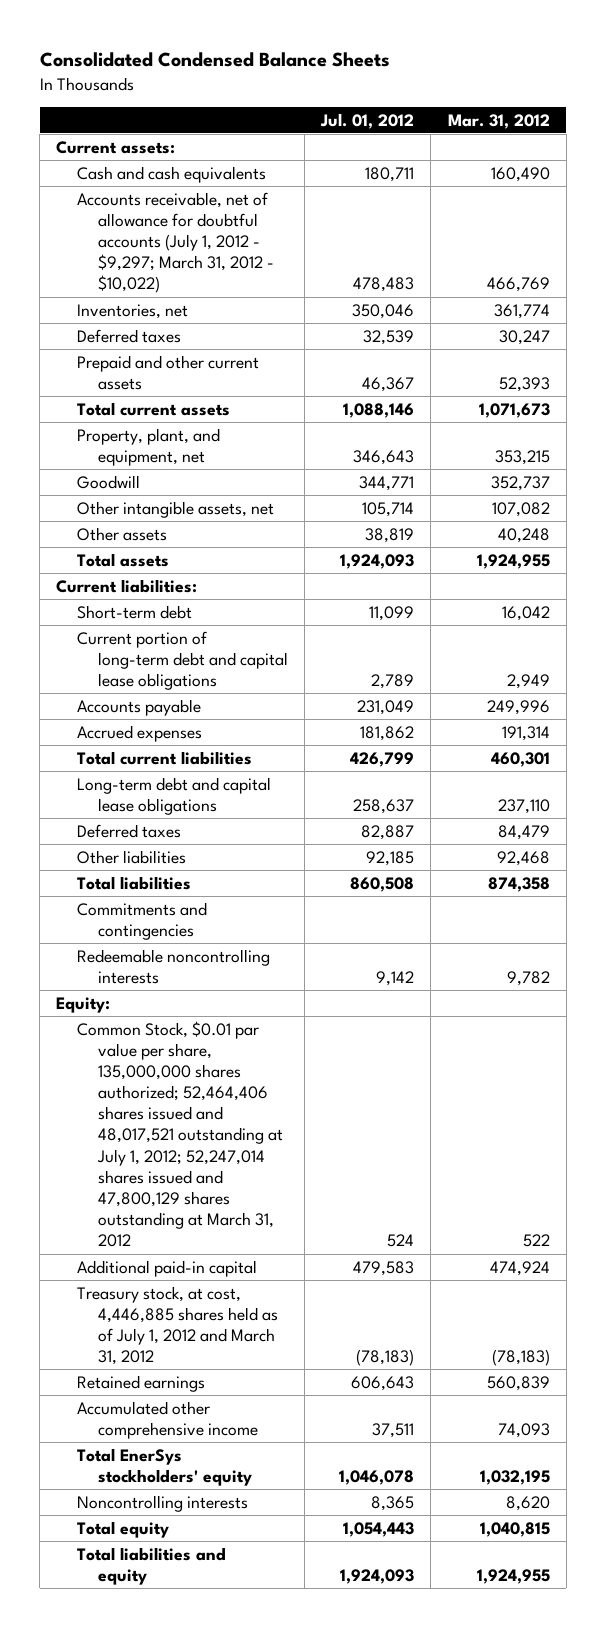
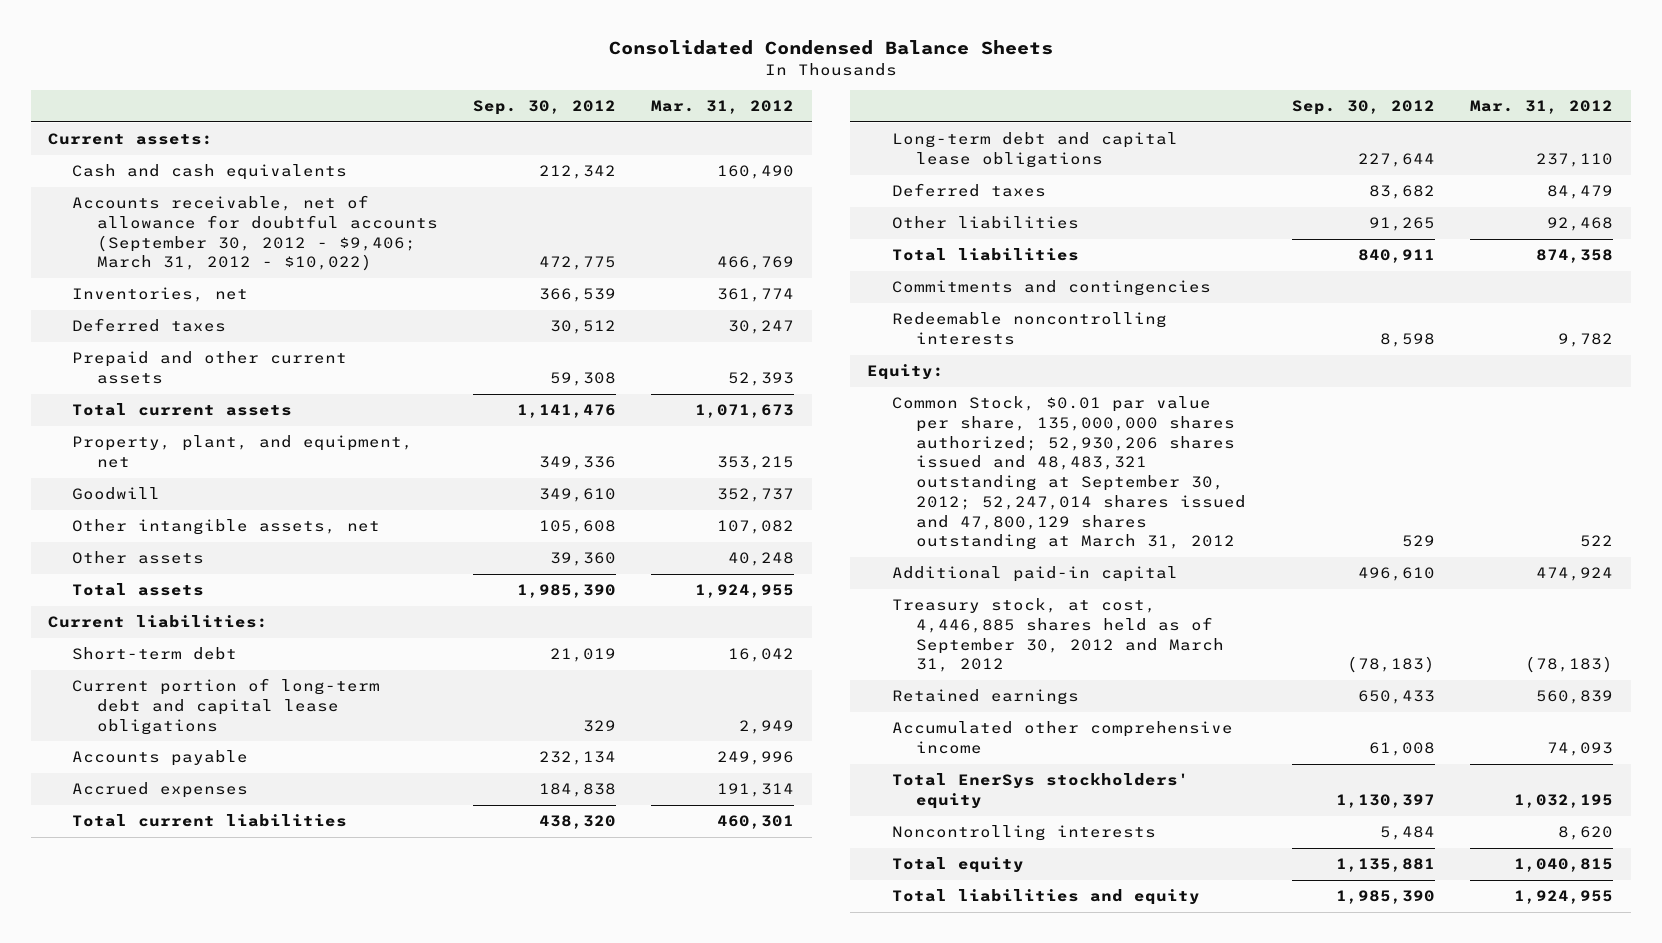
[320,112,415,129] Jul. 01, 2012 -> none
none -> [472,100,616,116] Sep. 30, 2012
[77,191,274,294] Accounts receivable, net of allowance for doubtful accounts (July 1, 2012 - $9,297; March 31, 2012 - $10,022) -> [72,195,438,272] Accounts receivable, net of allowance for doubtful accounts (September 30, 2012 - $9,406; March 31, 2012 - $10,022)
[77,1020,283,1248] Common Stock, $0.01 par value per share, 135,000,000 shares authorized; 52,464,406 shares issued and 48,017,521 outstanding at July 1, 2012; 52,247,014 shares issued and 47,800,129 shares outstanding at March 31, 2012 -> [891,396,1246,551] Common Stock, $0.01 par value per share, 135,000,000 shares authorized; 52,930,206 shares issued and 48,483,321 outstanding at September 30, 2012; 52,247,014 shares issued and 47,800,129 shares outstanding at March 31, 2012
[77,1285,278,1366] Treasury stock, at cost, 4,446,885 shares held as of July 1, 2012 and March 31, 2012 -> [891,598,1224,673] Treasury stock, at cost, 4,446,885 shares held as of September 30, 2012 and March 31, 2012

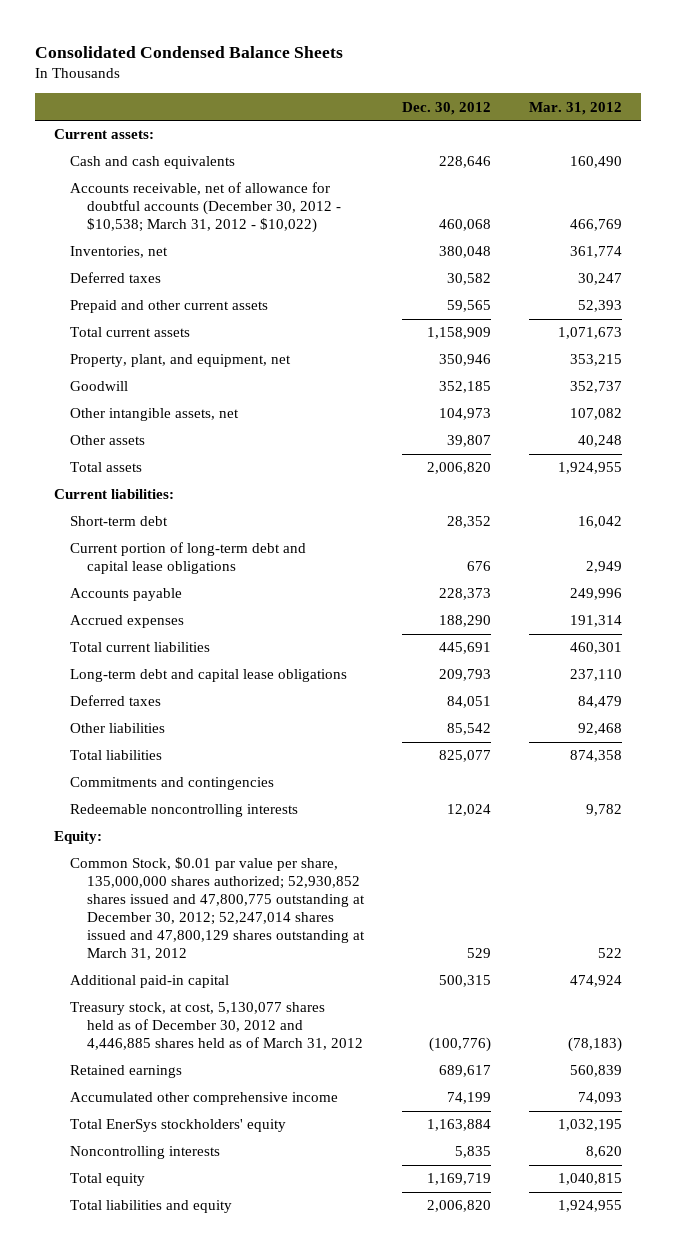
[472,100,616,116] Sep. 30, 2012 -> none
none -> [402,101,492,115] Dec. 30, 2012
[72,195,438,272] Accounts receivable, net of allowance for doubtful accounts (September 30, 2012 - $9,406; March 31, 2012 - $10,022) -> [70,182,342,234] Accounts receivable, net of allowance for doubtful accounts (December 30, 2012 - $10,538; March 31, 2012 - $10,022)
[891,396,1246,551] Common Stock, $0.01 par value per share, 135,000,000 shares authorized; 52,930,206 shares issued and 48,483,321 outstanding at September 30, 2012; 52,247,014 shares issued and 47,800,129 shares outstanding at March 31, 2012 -> [70,857,366,961] Common Stock, $0.01 par value per share, 135,000,000 shares authorized; 52,930,852 shares issued and 47,800,775 outstanding at December 30, 2012; 52,247,014 shares issued and 47,800,129 shares outstanding at March 31, 2012
[891,598,1224,673] Treasury stock, at cost, 4,446,885 shares held as of September 30, 2012 and March 31, 2012 -> [70,1002,364,1051] Treasury stock, at cost, 5,130,077 shares held as of December 30, 2012 and 4,446,885 shares held as of March 31, 2012

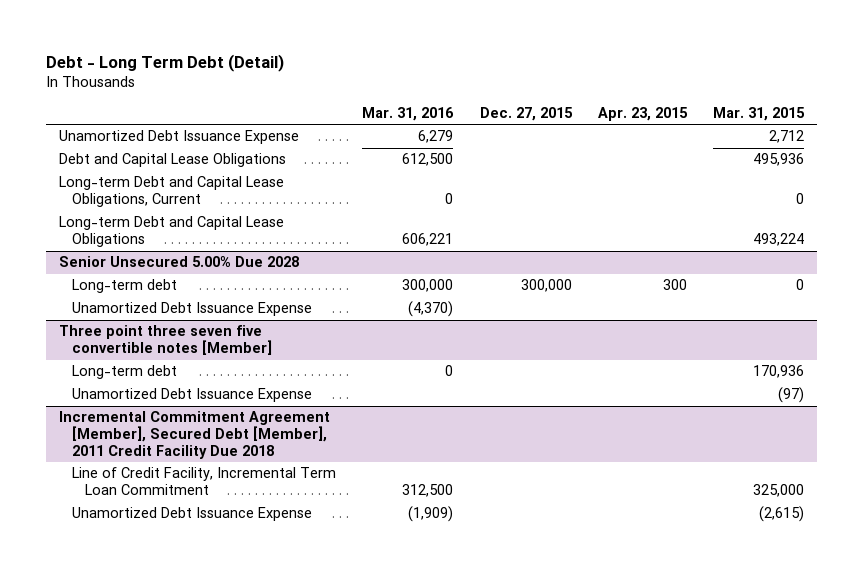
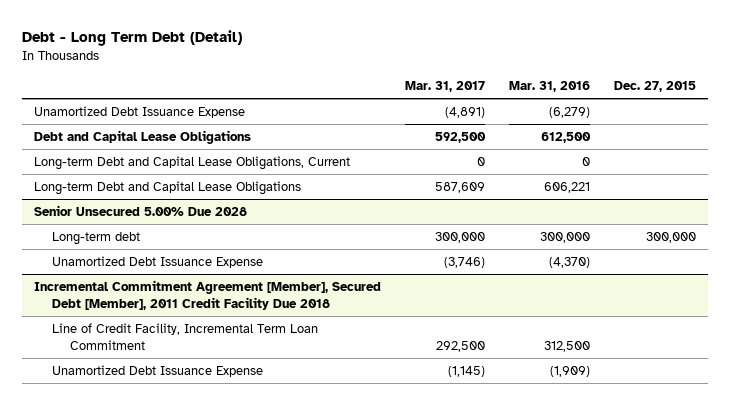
[597,106,688,121] Apr. 23, 2015 -> none
[713,106,806,121] Mar. 31, 2015 -> none
none -> [404,80,485,92] Mar. 31, 2017
[418,130,454,144] 6,279 -> [548,107,590,119] (6,279)
[58,325,272,356] Three point three seven five convertible notes [Member] -> none
[71,365,177,380] Long-term debt -> none
[71,388,312,403] Unamortized Debt Issuance Expense -> none

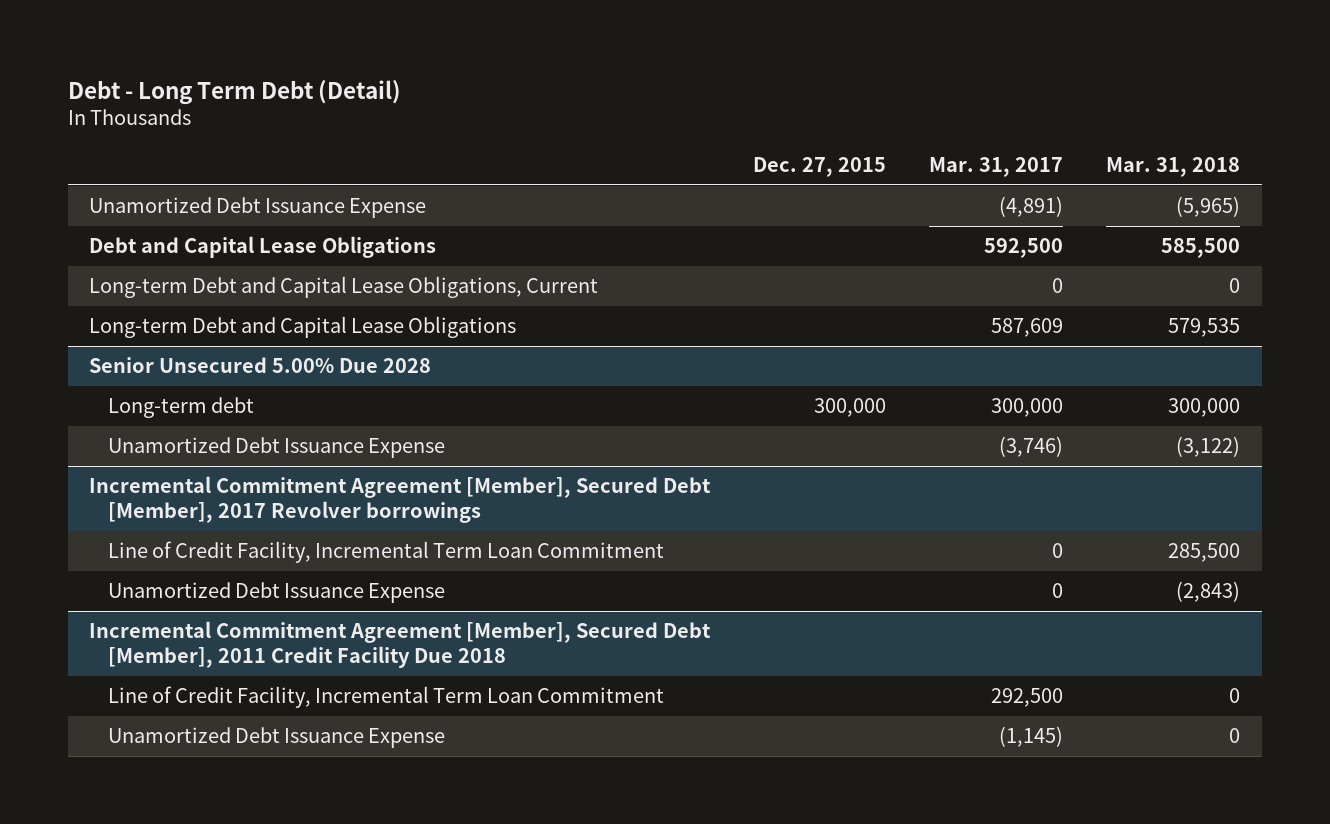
[508,80,590,92] Mar. 31, 2016 -> none
none -> [1106,157,1241,178] Mar. 31, 2018
none -> [89,476,712,524] Incremental Commitment Agreement [Member], Secured Debt [Member], 2017 Revolver borrowings
none -> [108,541,665,564] Line of Credit Facility, Incremental Term Loan Commitment
none -> [108,582,446,604] Unamortized Debt Issuance Expense

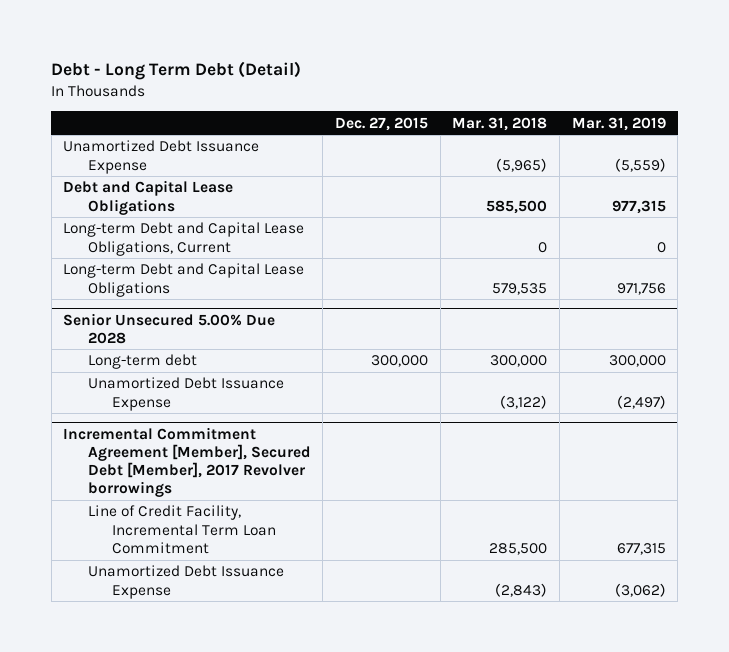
[929,157,1064,178] Mar. 31, 2017 -> none
none -> [571,116,666,131] Mar. 31, 2019
[89,621,712,669] Incremental Commitment Agreement [Member], Secured Debt [Member], 2011 Credit Facility Due 2018 -> none
[108,686,665,709] Line of Credit Facility, Incremental Term Loan Commitment -> none
[108,727,446,749] Unamortized Debt Issuance Expense -> none

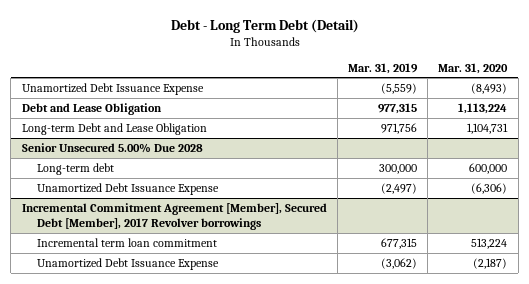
[334,116,428,131] Dec. 27, 2015 -> none
[452,116,548,131] Mar. 31, 2018 -> none
none -> [438,62,509,74] Mar. 31, 2020
[63,222,305,256] Long-term Debt and Capital Lease Obligations, Current -> none
[63,180,234,215] Debt and Capital Lease Obligations -> [21,103,162,116] Debt and Lease Obligation
[63,263,305,297] Long-term Debt and Capital Lease Obligations -> [21,123,207,136] Long-term Debt and Lease Obligation
[87,505,277,554] Line of Credit Facility, Incremental Term Loan Commitment -> [36,238,217,248] Incremental term loan commitment

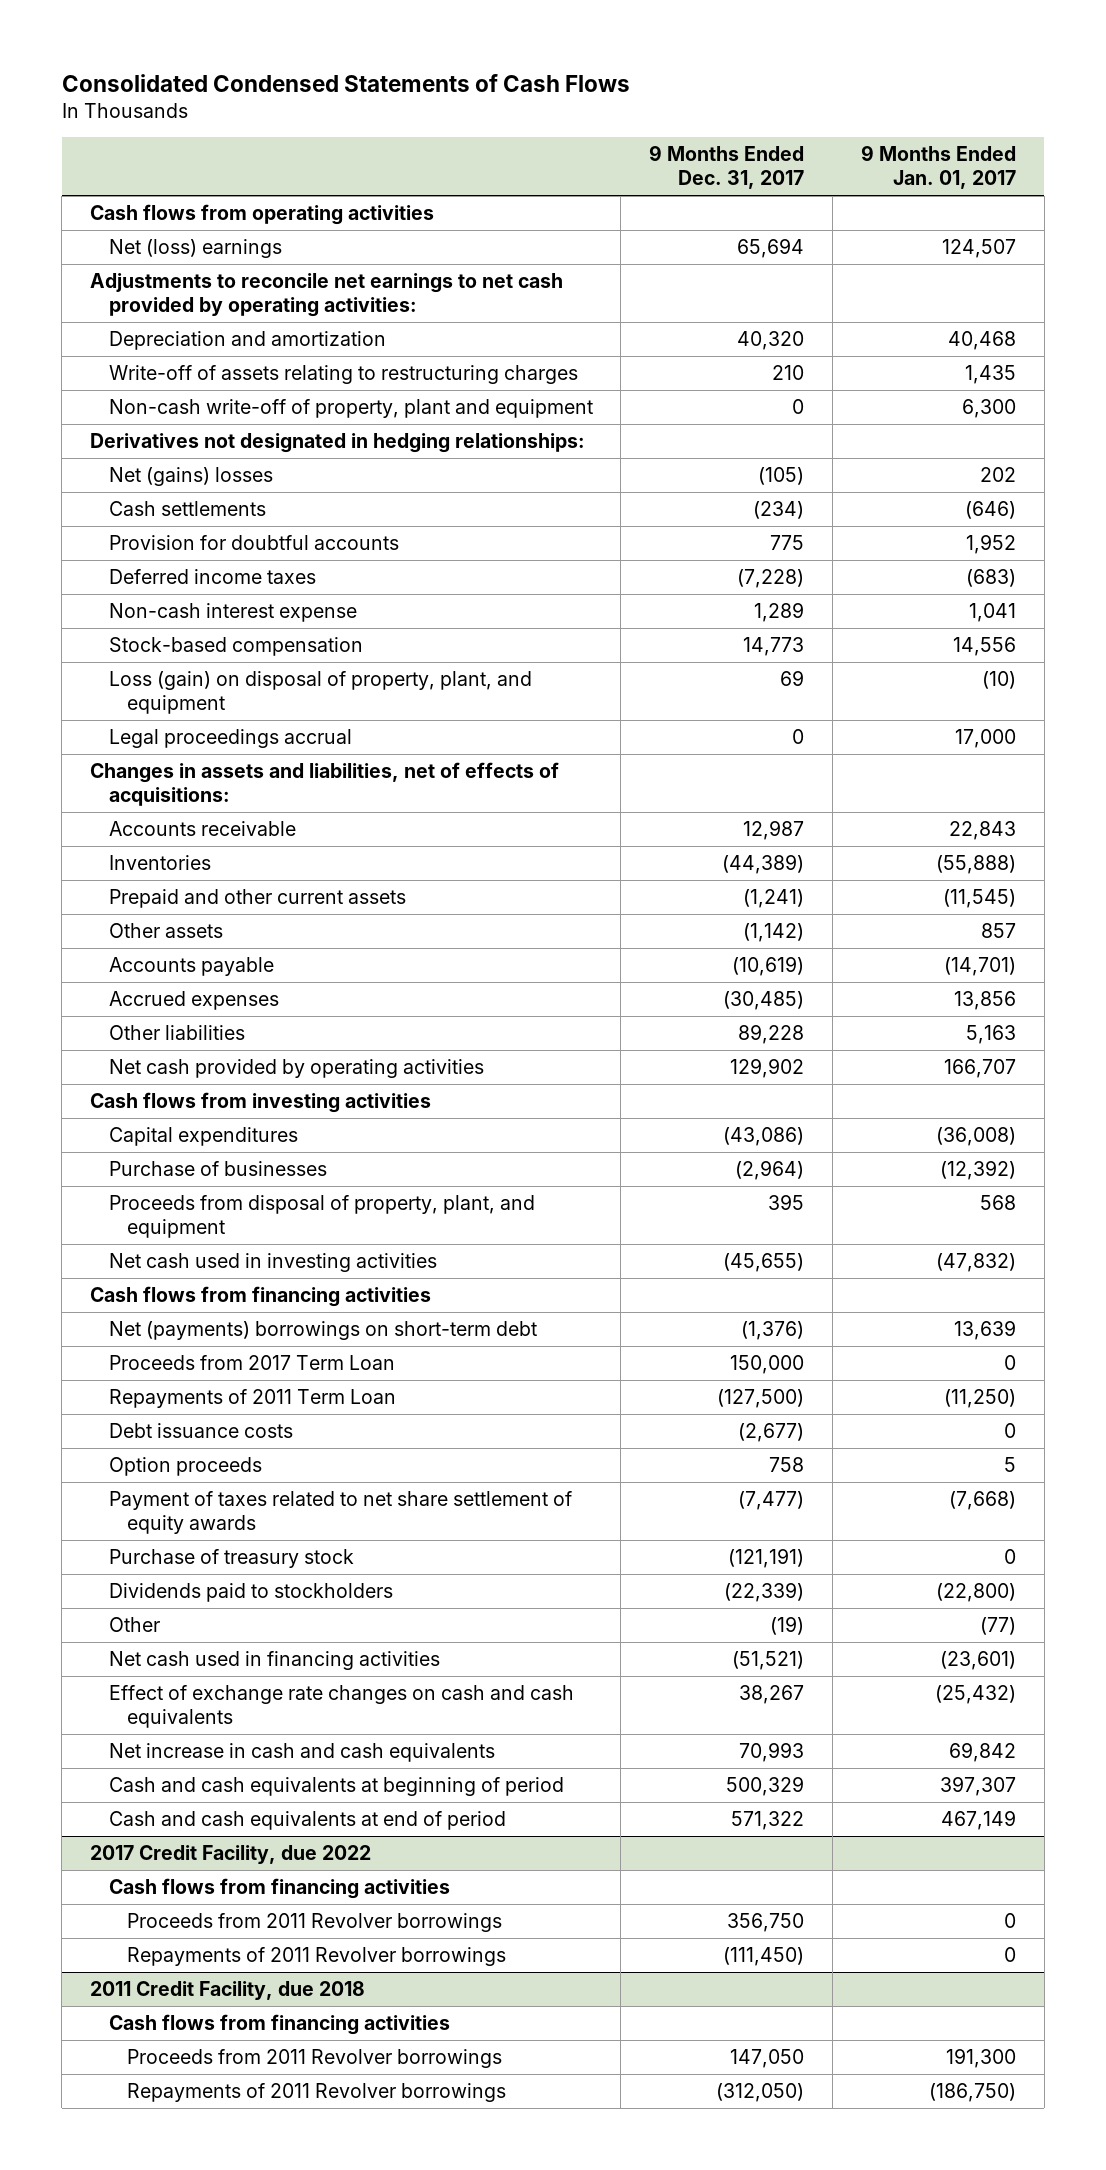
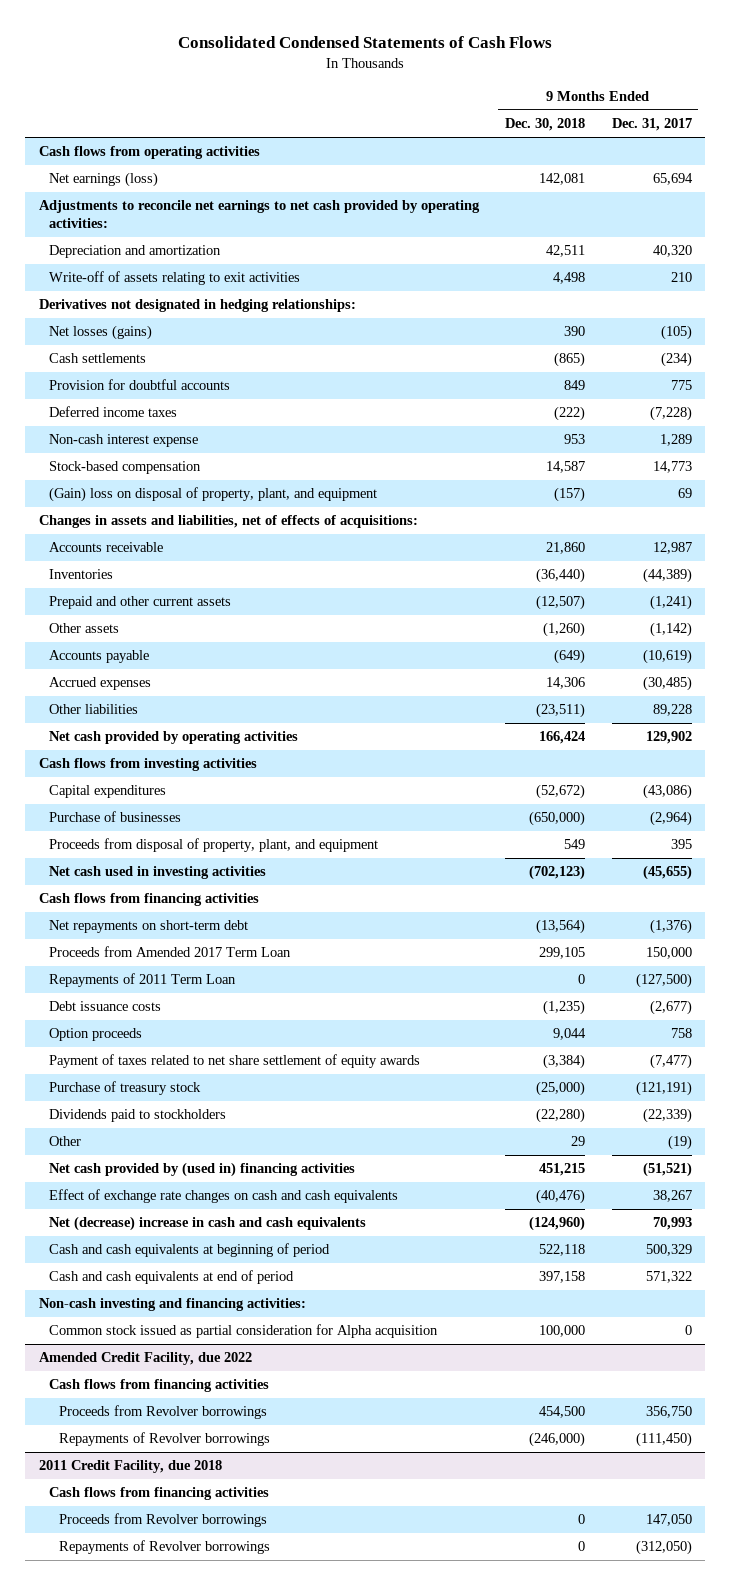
[860,145,1016,190] 9 Months Ended Jan. 01, 2017 -> none
none -> [505,118,586,132] Dec. 30, 2018
[108,239,282,259] Net (loss) earnings -> [48,172,158,188] Net earnings (loss)
[108,399,593,419] Non-cash write-off of property, plant and equipment -> none
[108,365,578,385] Write-off of assets relating to restructuring charges -> [48,271,300,286] Write-off of assets relating to exit activities
[108,467,273,487] Net (gains) losses -> [48,325,152,341] Net losses (gains)
[108,729,352,749] Legal proceedings accrual -> none
[108,671,532,714] Loss (gain) on disposal of property, plant, and equipment -> [48,487,377,503] (Gain) loss on disposal of property, plant, and equipment
[108,1321,537,1341] Net (payments) borrowings on short-term debt -> [48,920,248,934] Net repayments on short-term debt
[108,1355,395,1371] Proceeds from 2017 Term Loan -> [48,946,291,958] Proceeds from Amended 2017 Term Loan
[108,1651,440,1671] Net cash used in financing activities -> [48,1162,355,1178] Net cash provided by (used in) financing activities
[108,1743,495,1763] Net increase in cash and cash equivalents -> [48,1216,366,1232] Net (decrease) increase in cash and cash equivalents
none -> [38,1298,306,1312] Non-cash investing and financing activities:
none -> [48,1324,438,1339] Common stock issued as partial consideration for Alpha acquisition
[90,1845,372,1865] 2017 Credit Facility, due 2022 -> [38,1352,252,1366] Amended Credit Facility, due 2022
[127,1913,503,1933] Proceeds from 2011 Revolver borrowings -> [59,1405,268,1420] Proceeds from Revolver borrowings
[127,1947,507,1967] Repayments of 2011 Revolver borrowings -> [59,1432,271,1447] Repayments of Revolver borrowings
[127,2049,503,2069] Proceeds from 2011 Revolver borrowings -> [59,1513,268,1528] Proceeds from Revolver borrowings
[127,2083,507,2103] Repayments of 2011 Revolver borrowings -> [59,1540,271,1555] Repayments of Revolver borrowings

